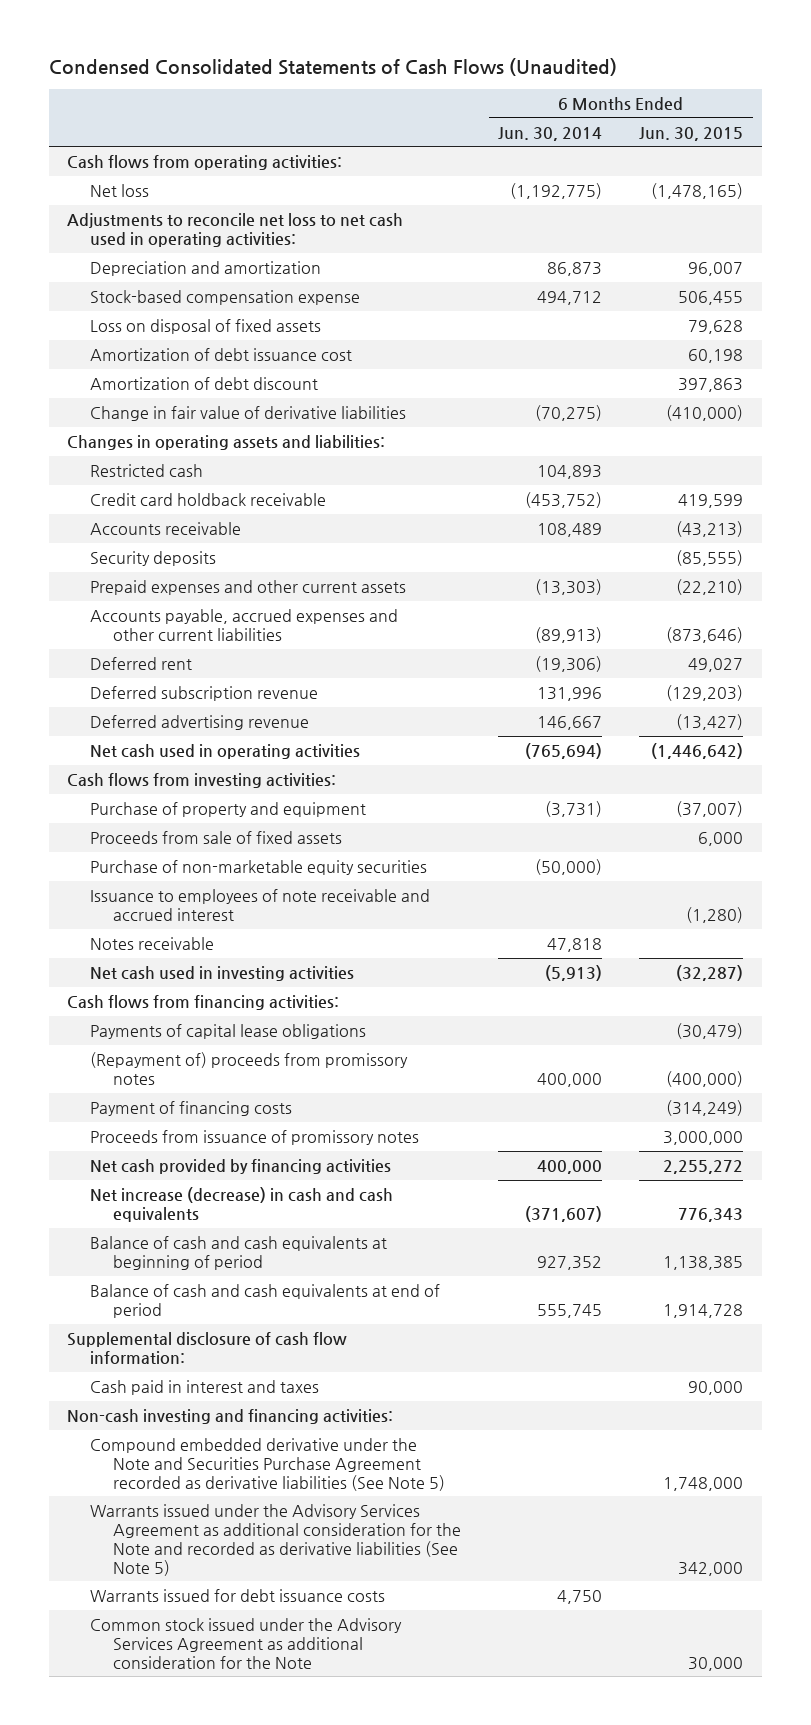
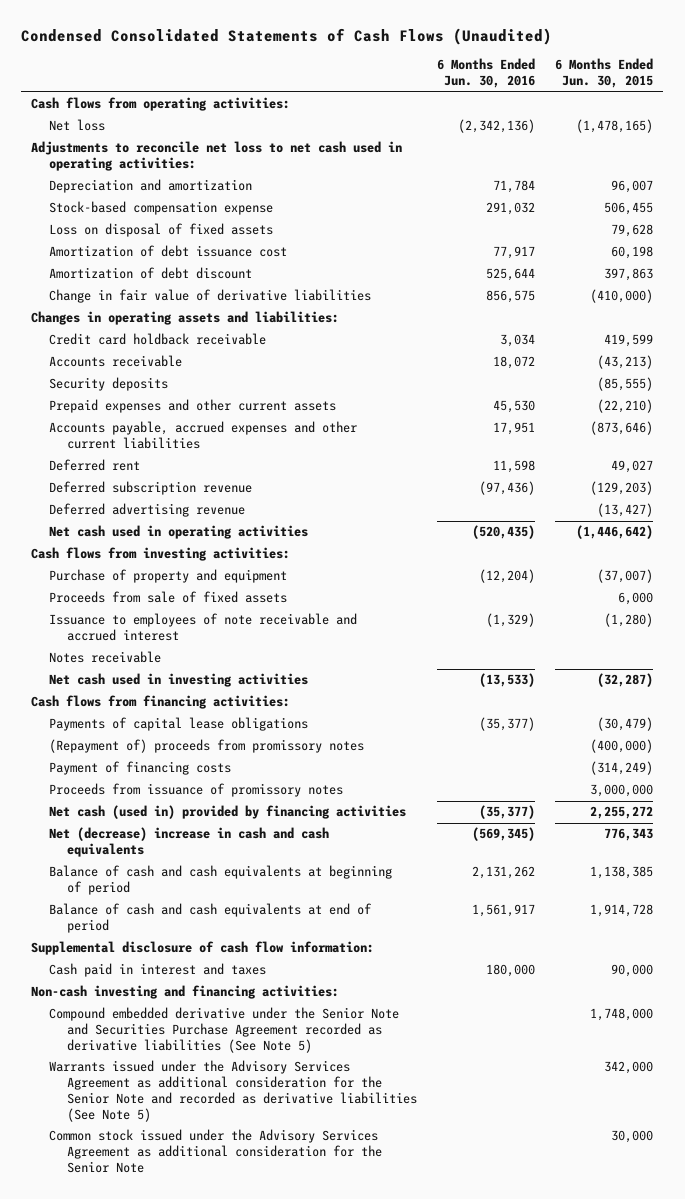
[498,126,603,141] Jun. 30, 2014 -> none
none -> [437,58,536,89] 6 Months Ended Jun. 30, 2016
[90,463,204,477] Restricted cash -> none
[90,859,428,875] Purchase of non-marketable equity securities -> none
[90,1158,392,1174] Net cash provided by financing activities -> [49,805,407,820] Net cash (used in) provided by financing activities
[90,1186,394,1222] Net increase (decrease) in cash and cash equivalents -> [49,827,330,858] Net (decrease) increase in cash and cash equivalents
[90,1588,386,1602] Warrants issued for debt issuance costs -> none
[90,1437,446,1491] Compound embedded derivative under the Note and Securities Purchase Agreement recorded as derivative liabilities (See Note 5) -> [49,1007,400,1053] Compound embedded derivative under the Senior Note and Securities Purchase Agreement recorded as derivative liabilities (See Note 5)
[90,1503,462,1576] Warrants issued under the Advisory Services Agreement as additional consideration for the Note and recorded as derivative liabilities (See Note 5) -> [49,1060,418,1122] Warrants issued under the Advisory Services Agreement as additional consideration for the Senior Note and recorded as derivative liabilities (See Note 5)
[90,1617,403,1669] Common stock issued under the Advisory Services Agreement as additional consideration for the Note -> [49,1129,383,1173] Common stock issued under the Advisory Services Agreement as additional consideration for the Senior Note

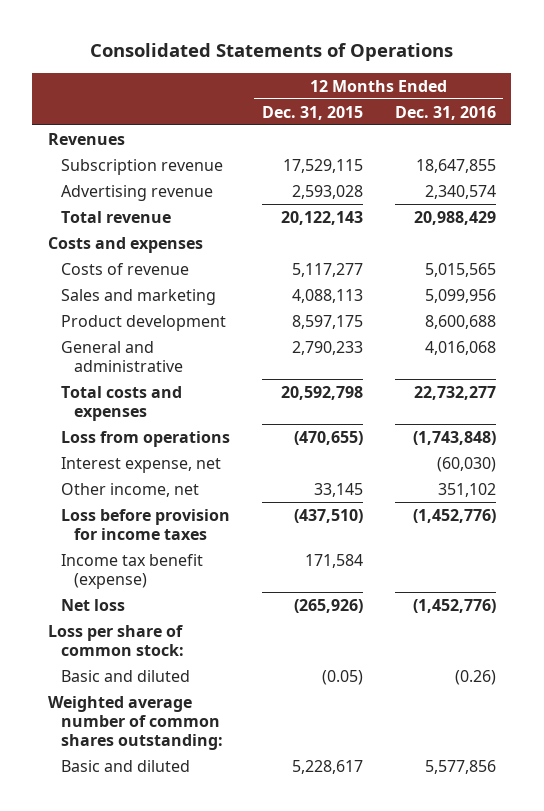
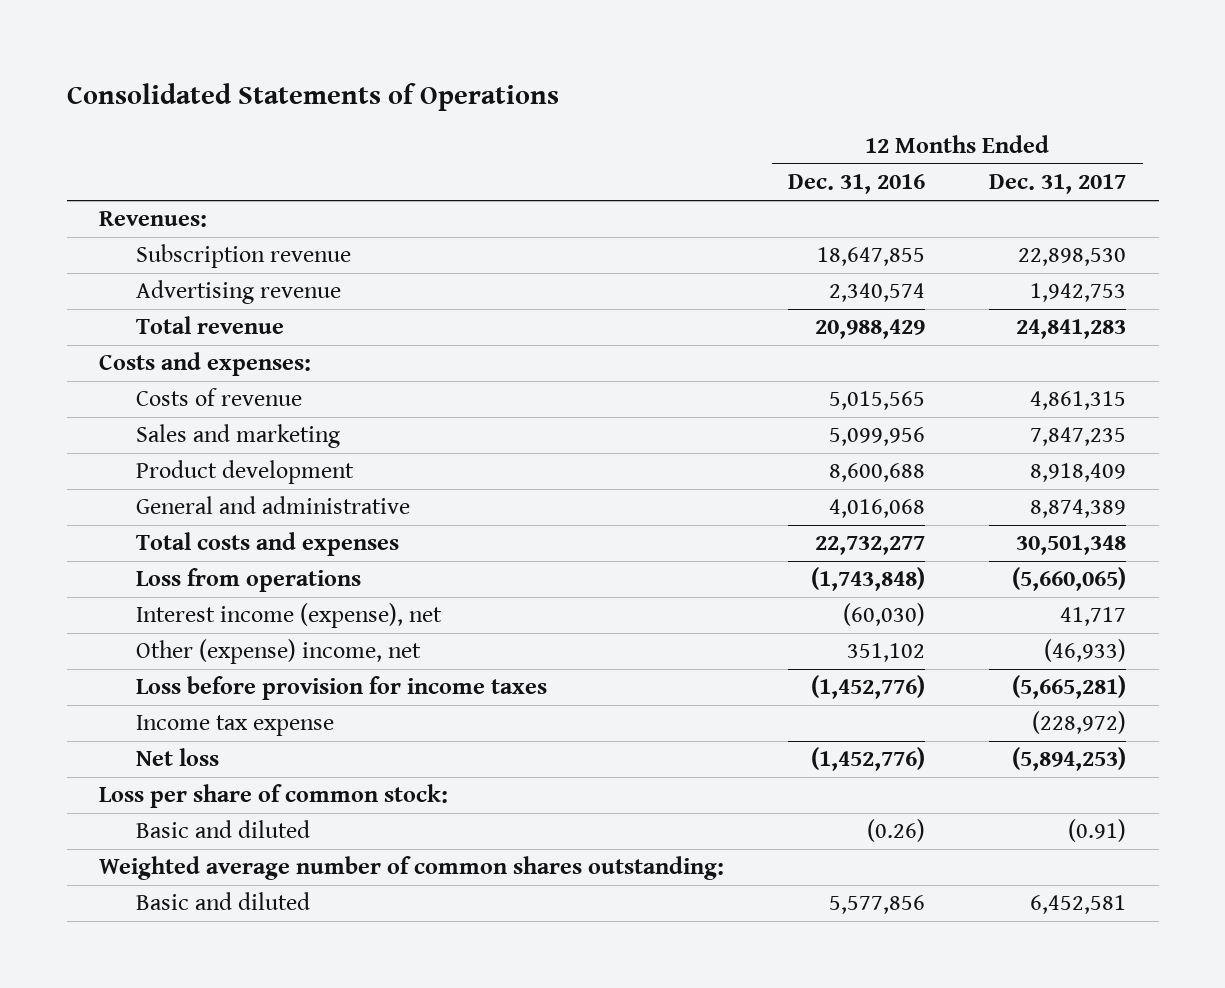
[261,105,363,120] Dec. 31, 2015 -> none
none -> [989,174,1127,195] Dec. 31, 2017
[48,132,126,145] Revenues -> [98,211,207,228] Revenues:
[48,236,204,253] Costs and expenses -> [98,352,311,377] Costs and expenses:
[60,456,221,473] Interest expense, net -> [135,603,442,629] Interest income (expense), net
[60,482,199,497] Other income, net -> [135,639,421,665] Other (expense) income, net
[60,553,203,589] Income tax benefit (expense) -> [135,715,334,737] Income tax expense

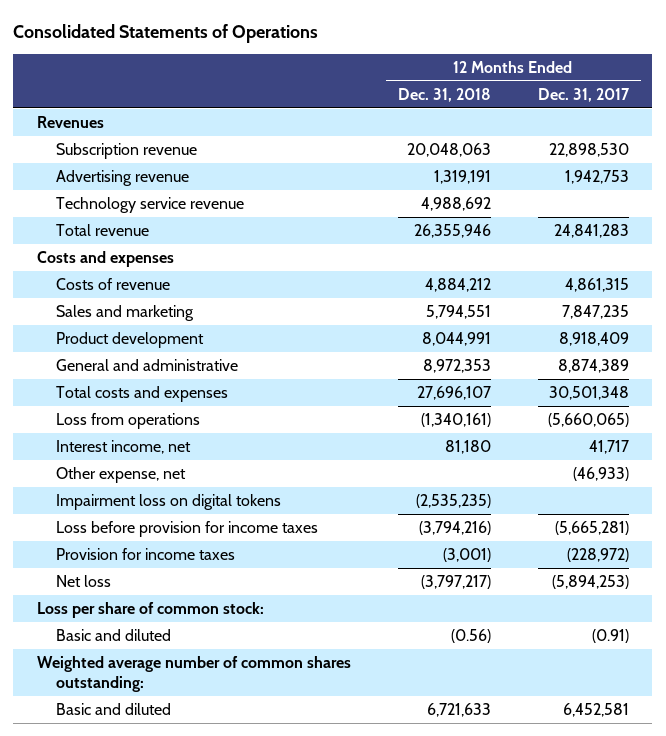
[788,174,926,195] Dec. 31, 2016 -> none
none -> [397,87,491,102] Dec. 31, 2018
[98,211,207,228] Revenues: -> [36,116,104,129] Revenues
none -> [56,197,245,214] Technology service revenue
[98,352,311,377] Costs and expenses: -> [36,251,174,268] Costs and expenses
[135,603,442,629] Interest income (expense), net -> [56,440,192,455] Interest income, net
[135,639,421,665] Other (expense) income, net -> [56,467,187,484] Other expense, net
none -> [56,494,282,511] Impairment loss on digital tokens
[135,715,334,737] Income tax expense -> [56,548,236,561] Provision for income taxes

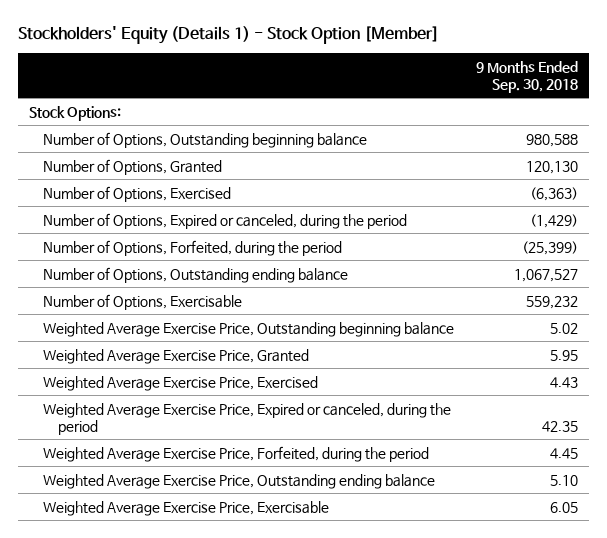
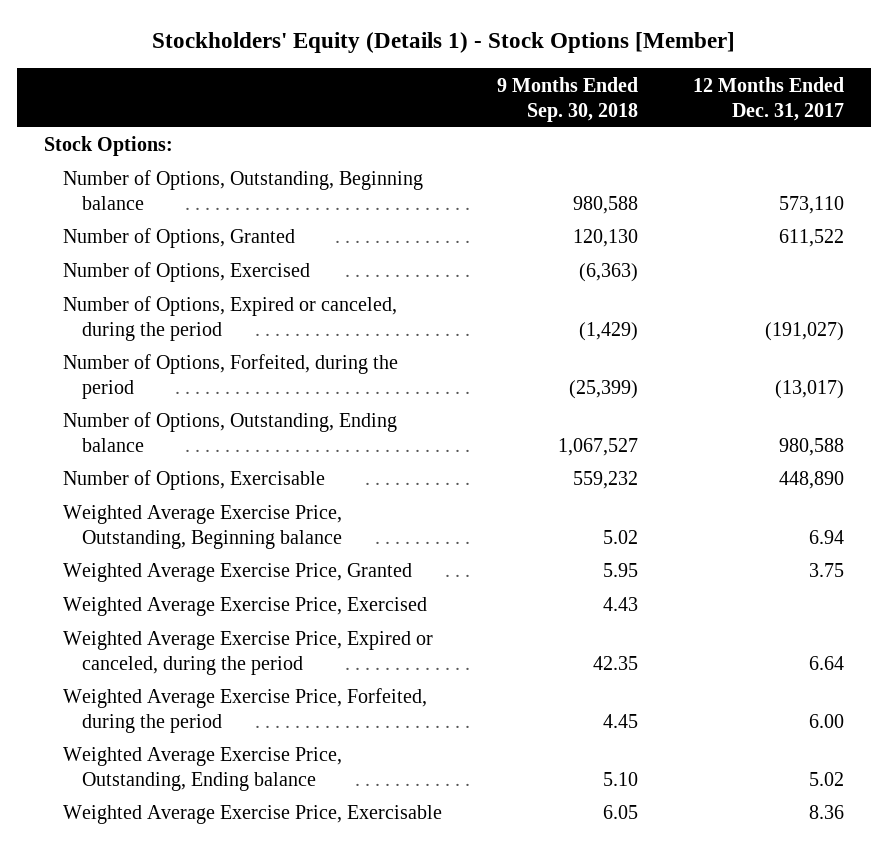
[17,26,439,45] Stockholders' Equity (Details 1) - Stock Option [Member] -> [152,32,736,54] Stockholders' Equity (Details 1) - Stock Options [Member]
none -> [692,76,844,121] 12 Months Ended Dec. 31, 2017
[43,131,368,148] Number of Options, Outstanding beginning balance -> [63,170,424,211] Number of Options, Outstanding, Beginning balance
[43,266,349,283] Number of Options, Outstanding ending balance -> [63,412,398,453] Number of Options, Outstanding, Ending balance
[43,321,455,337] Weighted Average Exercise Price, Outstanding beginning balance -> [63,505,343,550] Weighted Average Exercise Price, Outstanding, Beginning balance
[43,473,436,489] Weighted Average Exercise Price, Outstanding ending balance -> [63,747,343,792] Weighted Average Exercise Price, Outstanding, Ending balance

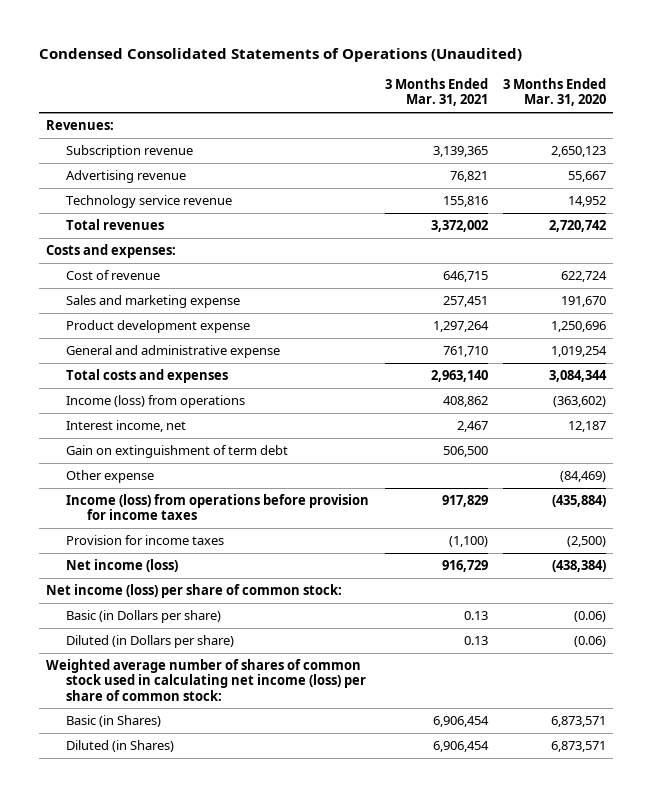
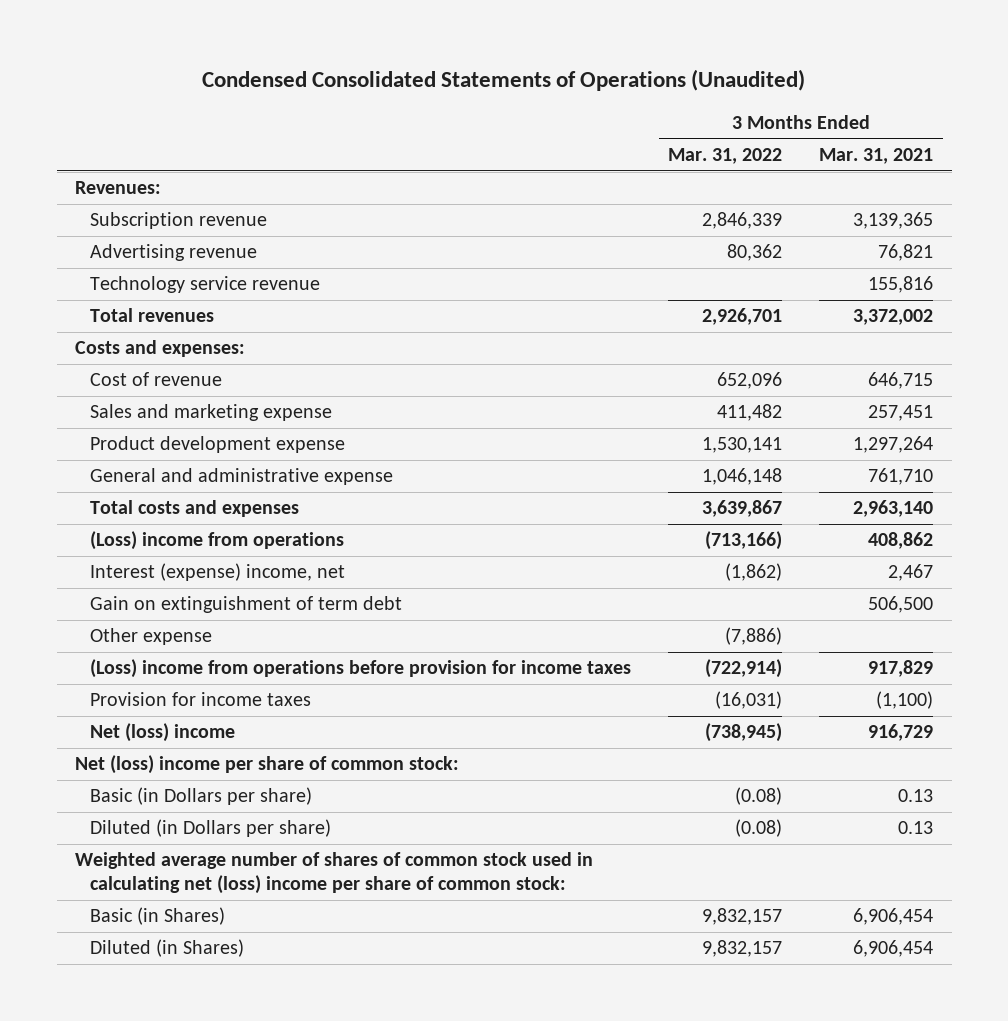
[502,78,606,107] 3 Months Ended Mar. 31, 2020 -> none
none -> [667,148,782,165] Mar. 31, 2022
[66,395,246,409] Income (loss) from operations -> [89,531,344,551] (Loss) income from operations
[66,420,187,433] Interest income, net -> [89,563,345,582] Interest (expense) income, net
[66,494,370,521] Income (loss) from operations before provision for income taxes -> [89,659,631,679] (Loss) income from operations before provision for income taxes
[66,559,179,573] Net income (loss) -> [89,723,235,743] Net (loss) income
[46,584,343,599] Net income (loss) per share of common stock: -> [75,755,460,775] Net (loss) income per share of common stock:
[46,659,367,701] Weighted average number of shares of common stock used in calculating net income (loss) per share of common stock: -> [75,852,594,895] Weighted average number of shares of common stock used in calculating net (loss) income per share of common stock:

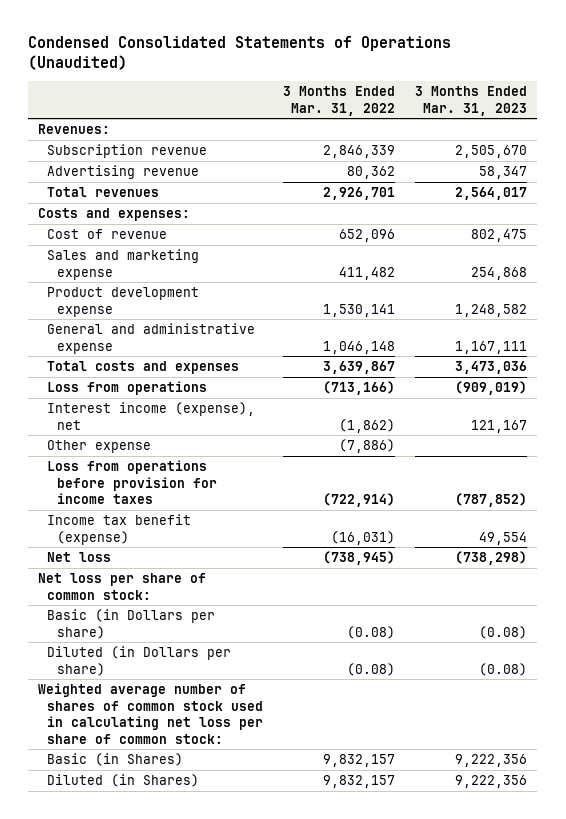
[819,148,934,165] Mar. 31, 2021 -> none
none -> [415,86,528,116] 3 Months Ended Mar. 31, 2023
[89,276,320,294] Technology service revenue -> none
[89,596,402,614] Gain on extinguishment of term debt -> none
[89,531,344,551] (Loss) income from operations -> [47,380,208,395] Loss from operations
[89,563,345,582] Interest (expense) income, net -> [47,401,256,430] Interest income (expense), net
[89,659,631,679] (Loss) income from operations before provision for income taxes -> [47,459,217,505] Loss from operations before provision for income taxes
[89,692,311,707] Provision for income taxes -> [47,513,192,545] Income tax benefit (expense)
[89,723,235,743] Net (loss) income -> [47,551,112,562] Net loss
[75,755,460,775] Net (loss) income per share of common stock: -> [38,572,207,600] Net loss per share of common stock:
[75,852,594,895] Weighted average number of shares of common stock used in calculating net (loss) income per share of common stock: -> [38,682,264,744] Weighted average number of shares of common stock used in calculating net loss per share of common stock:

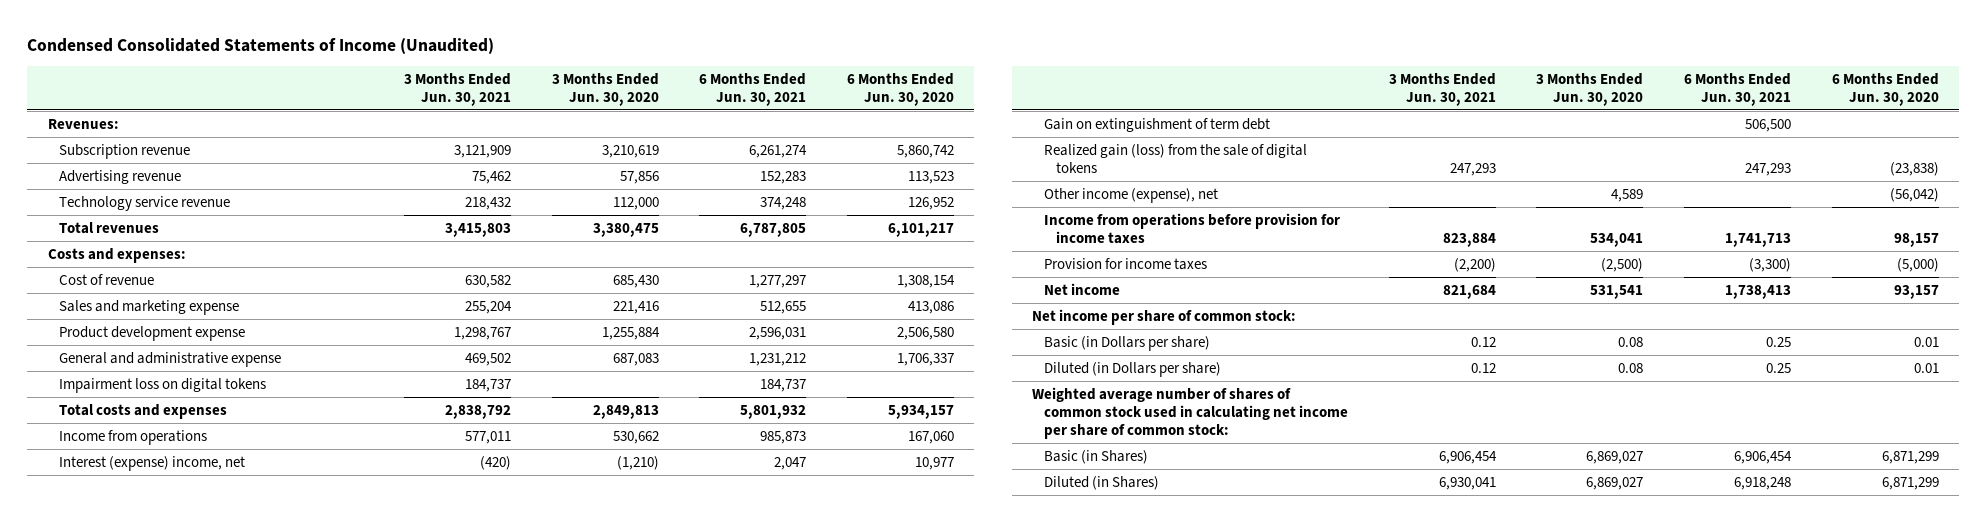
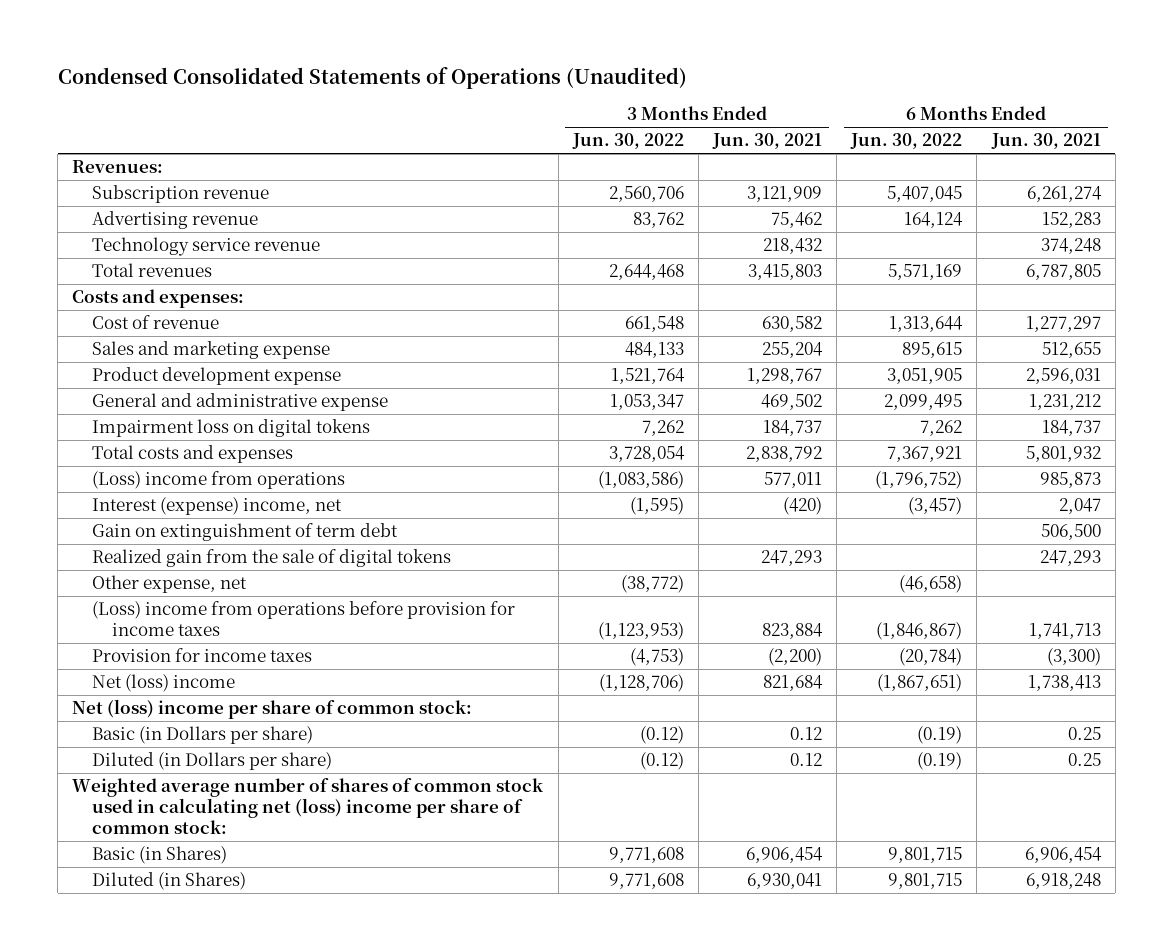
[27,37,495,54] Condensed Consolidated Statements of Income (Unaudited) -> [57,66,687,89] Condensed Consolidated Statements of Operations (Unaudited)
[551,72,659,106] 3 Months Ended Jun. 30, 2020 -> none
[846,72,954,106] 6 Months Ended Jun. 30, 2020 -> none
none -> [571,133,684,150] Jun. 30, 2022
none -> [850,133,963,150] Jun. 30, 2022
[59,429,208,445] Income from operations -> [92,471,346,490] (Loss) income from operations
[1044,143,1308,174] Realized gain (loss) from the sale of digital tokens -> [92,549,452,568] Realized gain from the sale of digital tokens
[1044,187,1219,203] Other income (expense), net -> [92,575,248,594] Other expense, net
[1044,212,1341,245] Income from operations before provision for income taxes -> [92,601,516,637] (Loss) income from operations before provision for income taxes
[1044,282,1121,295] Net income -> [92,674,236,693] Net (loss) income
[1032,308,1297,325] Net income per share of common stock: -> [72,699,473,720] Net (loss) income per share of common stock:
[1032,386,1349,440] Weighted average number of shares of common stock used in calculating net income per share of common stock: -> [72,778,544,835] Weighted average number of shares of common stock used in calculating net (loss) income per share of common stock:

